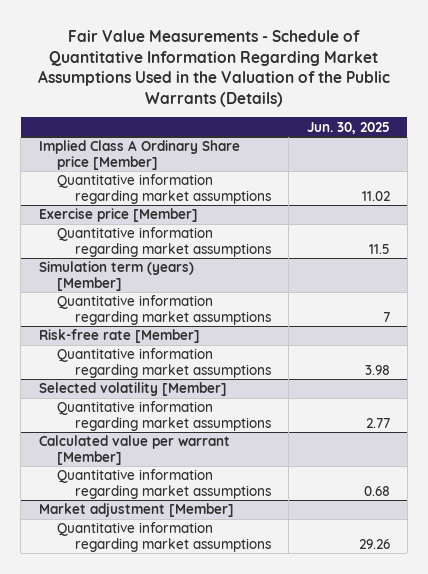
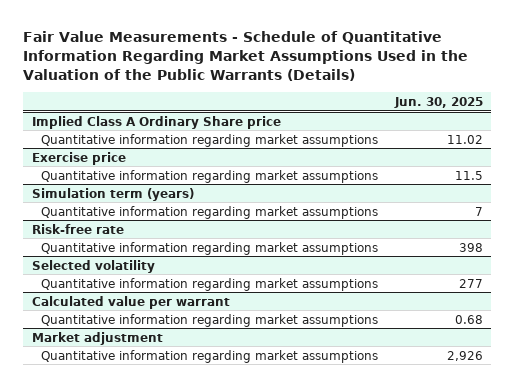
[38,140,240,170] Implied Class A Ordinary Share price [Member] -> [31,115,281,129] Implied Class A Ordinary Share price
[38,208,198,223] Exercise price [Member] -> [31,151,126,165] Exercise price
[38,261,194,291] Simulation term (years) [Member] -> [31,187,194,201] Simulation term (years)
[38,329,200,344] Risk-free rate [Member] -> [31,223,124,234] Risk-free rate
[364,364,390,375] 3.98 -> [458,242,483,252] 398
[38,382,227,397] Selected volatility [Member] -> [31,259,155,273] Selected volatility
[365,417,390,428] 2.77 -> [458,278,483,288] 277
[38,435,230,465] Calculated value per warrant [Member] -> [31,295,230,309] Calculated value per warrant
[38,503,234,518] Market adjustment [Member] -> [31,331,163,345] Market adjustment
[358,538,390,549] 29.26 -> [446,350,483,361] 2,926

